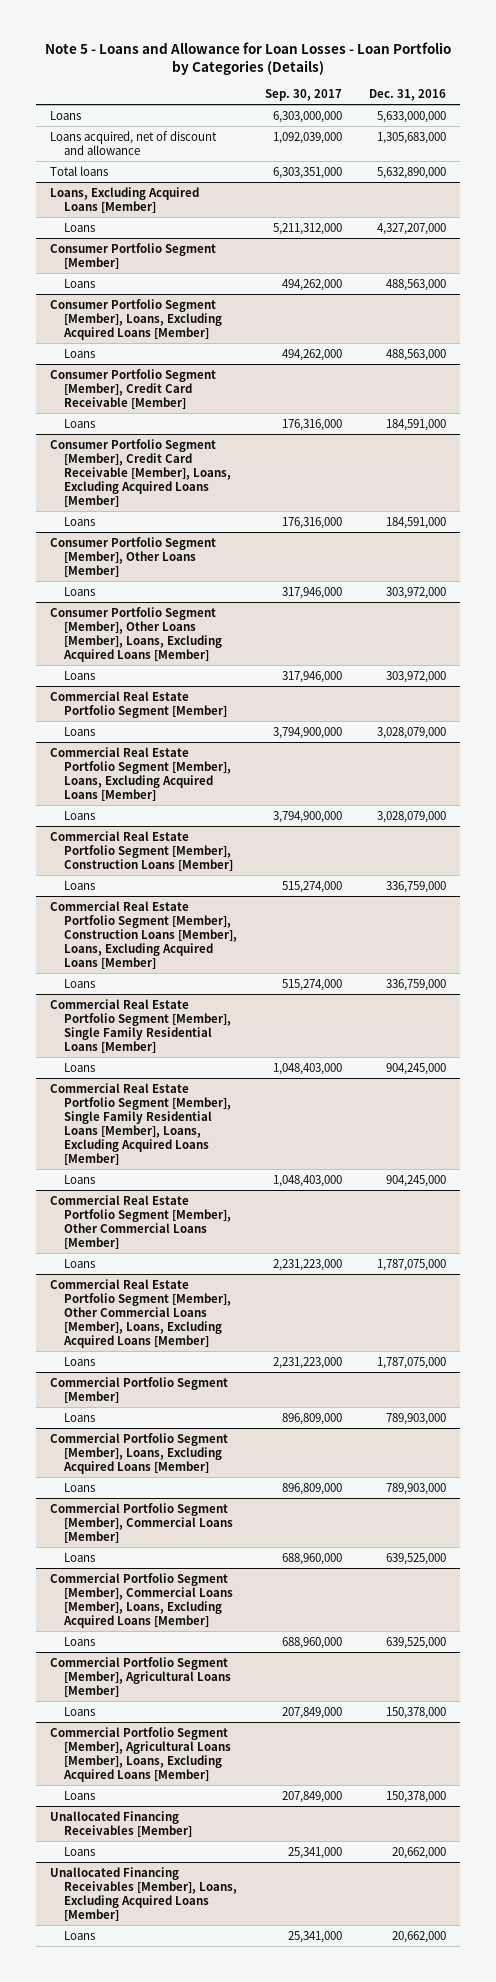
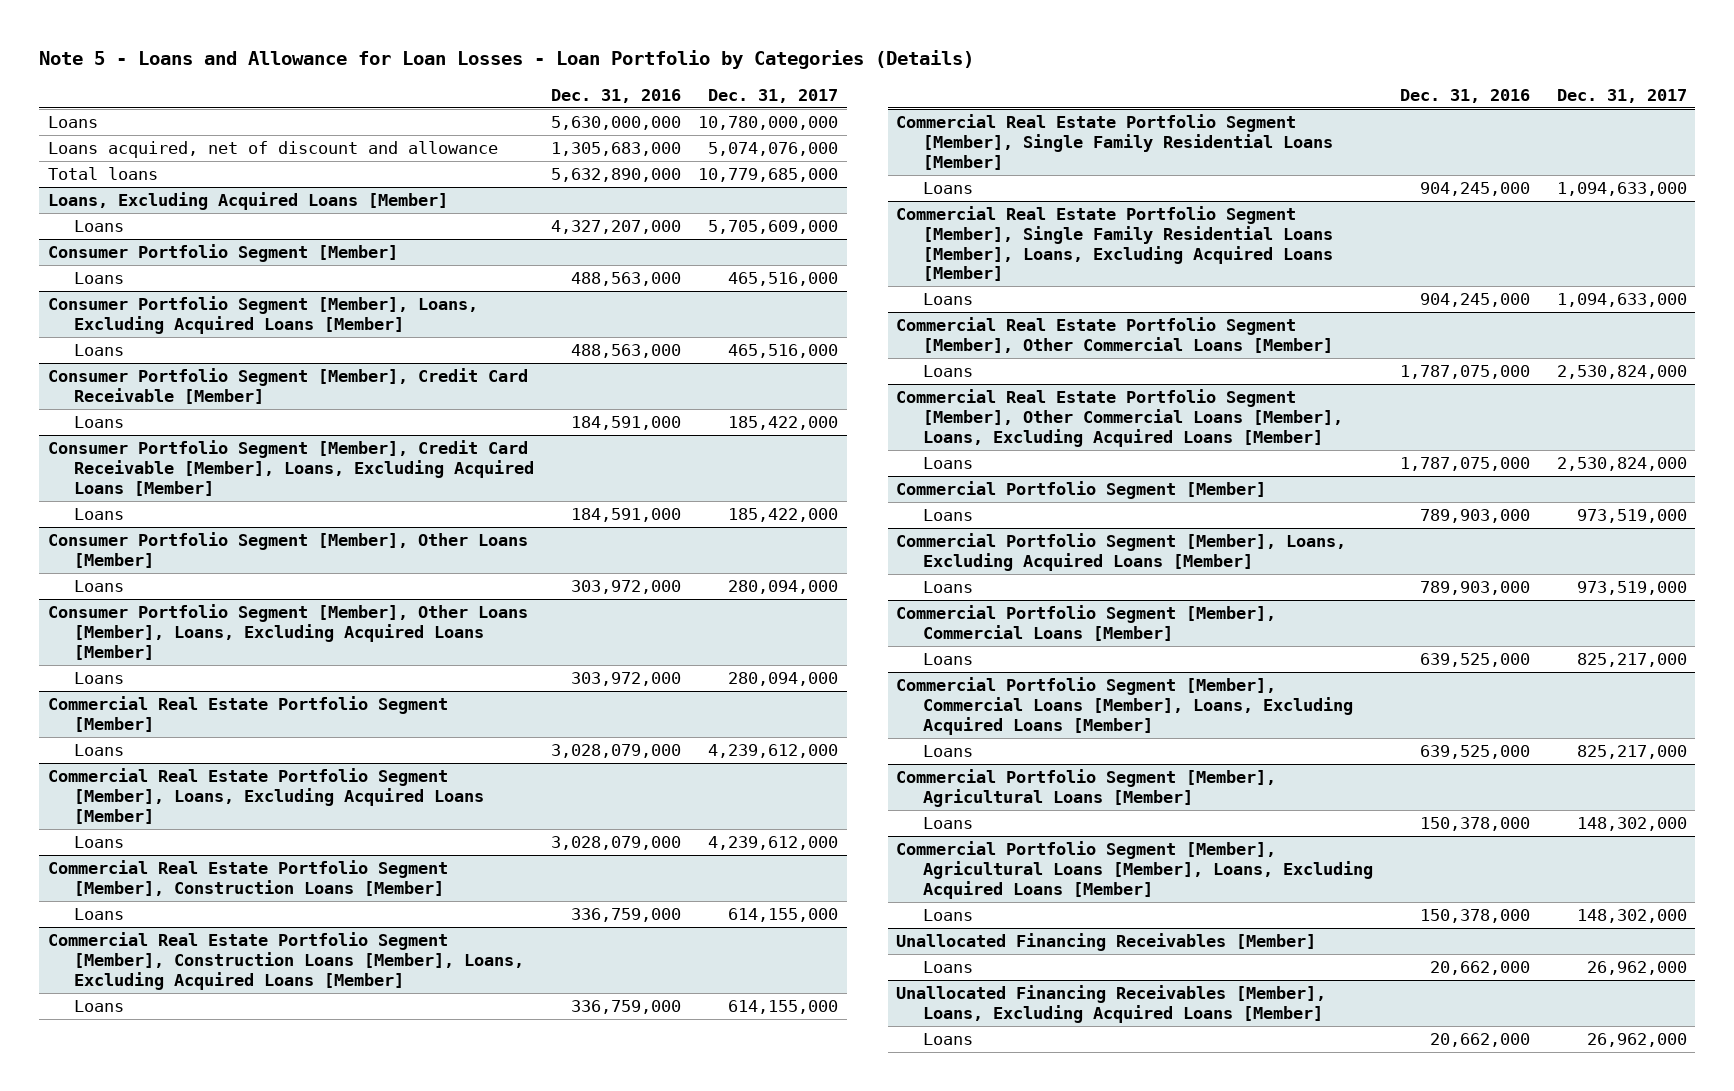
[264,89,342,102] Sep. 30, 2017 -> none
none -> [708,88,839,103] Dec. 31, 2017
[377,110,447,123] 5,633,000,000 -> [551,116,682,131] 5,630,000,000

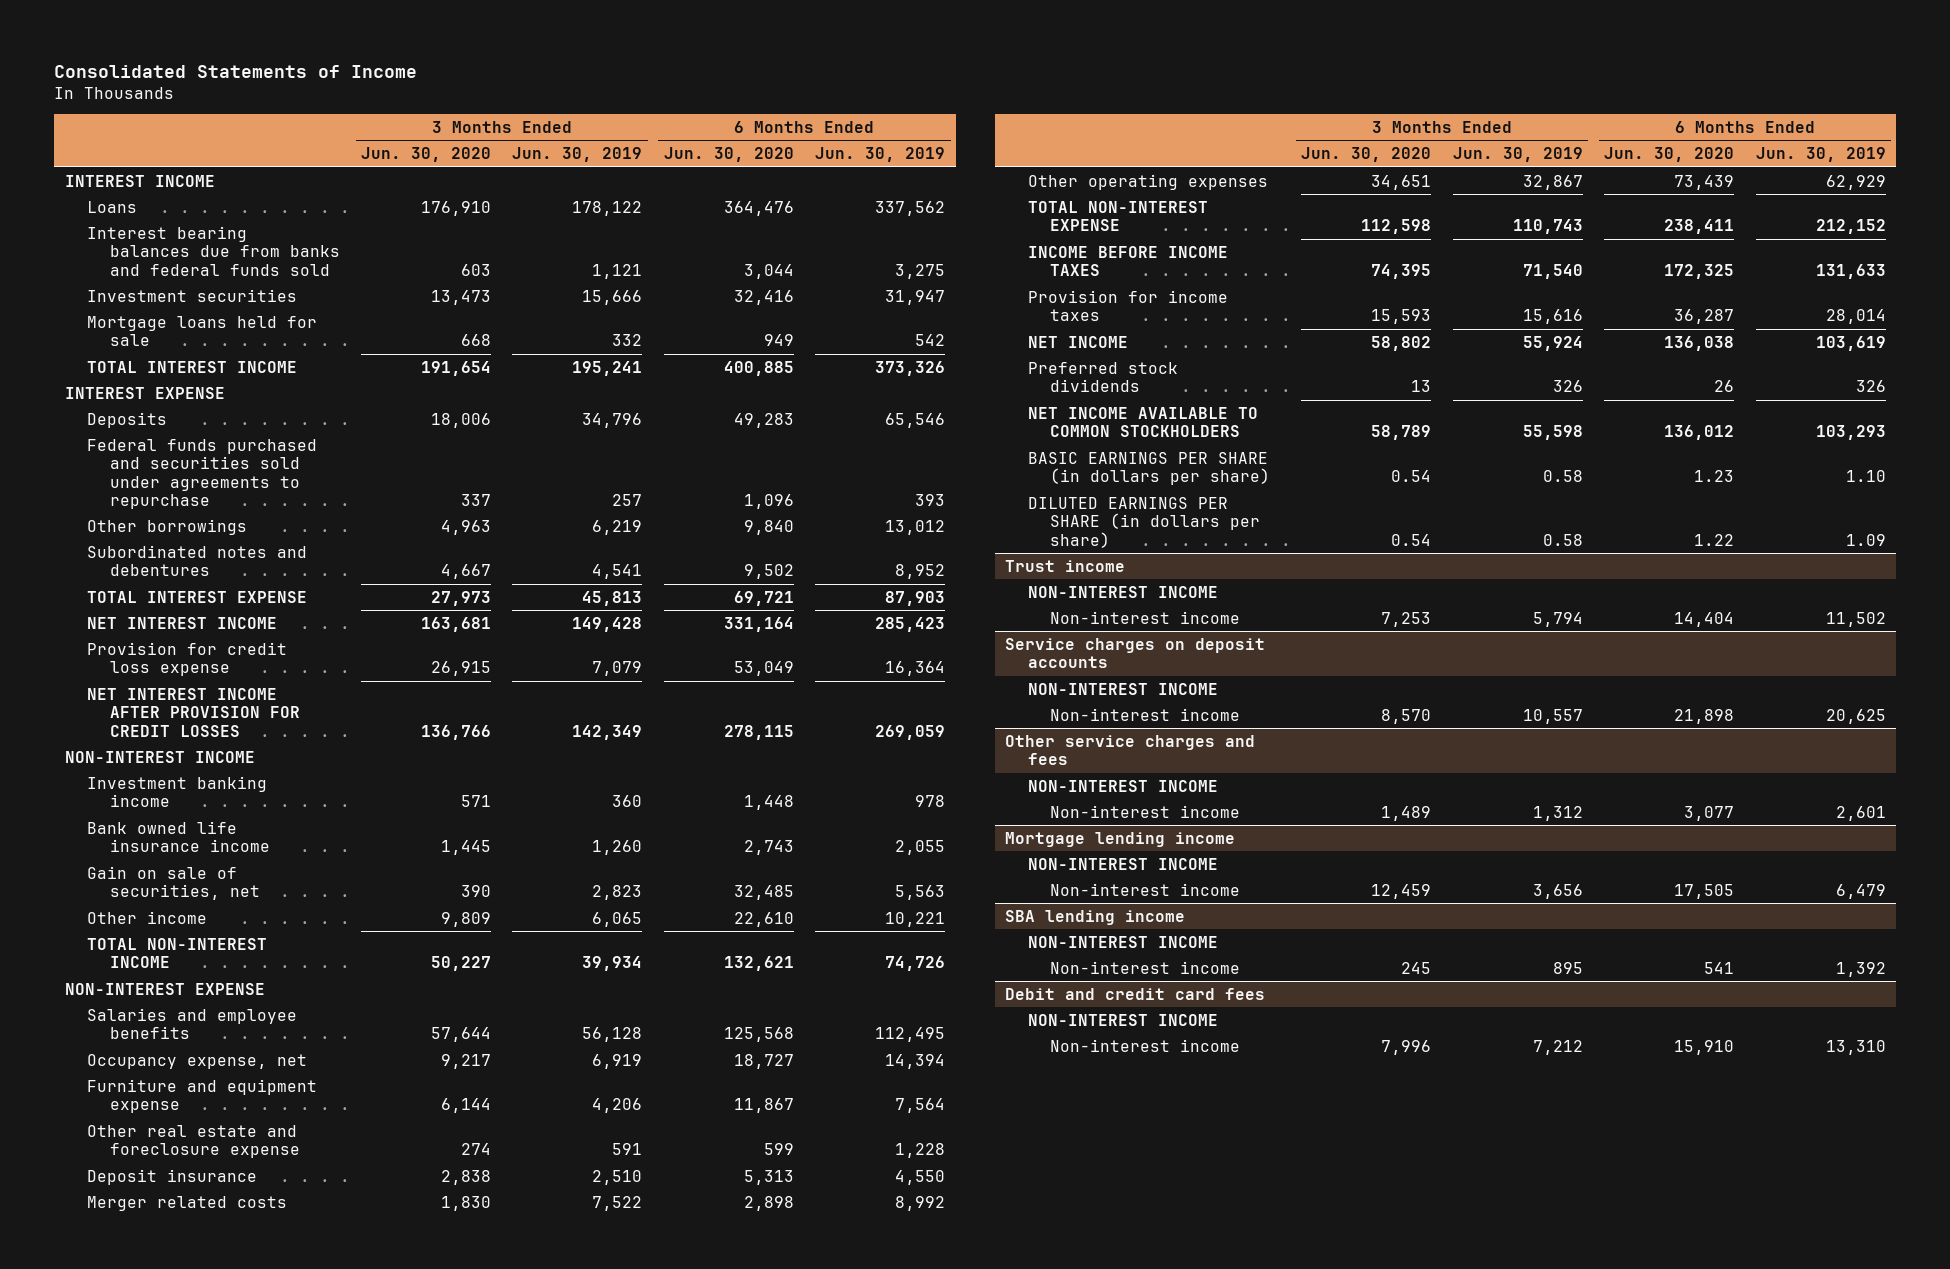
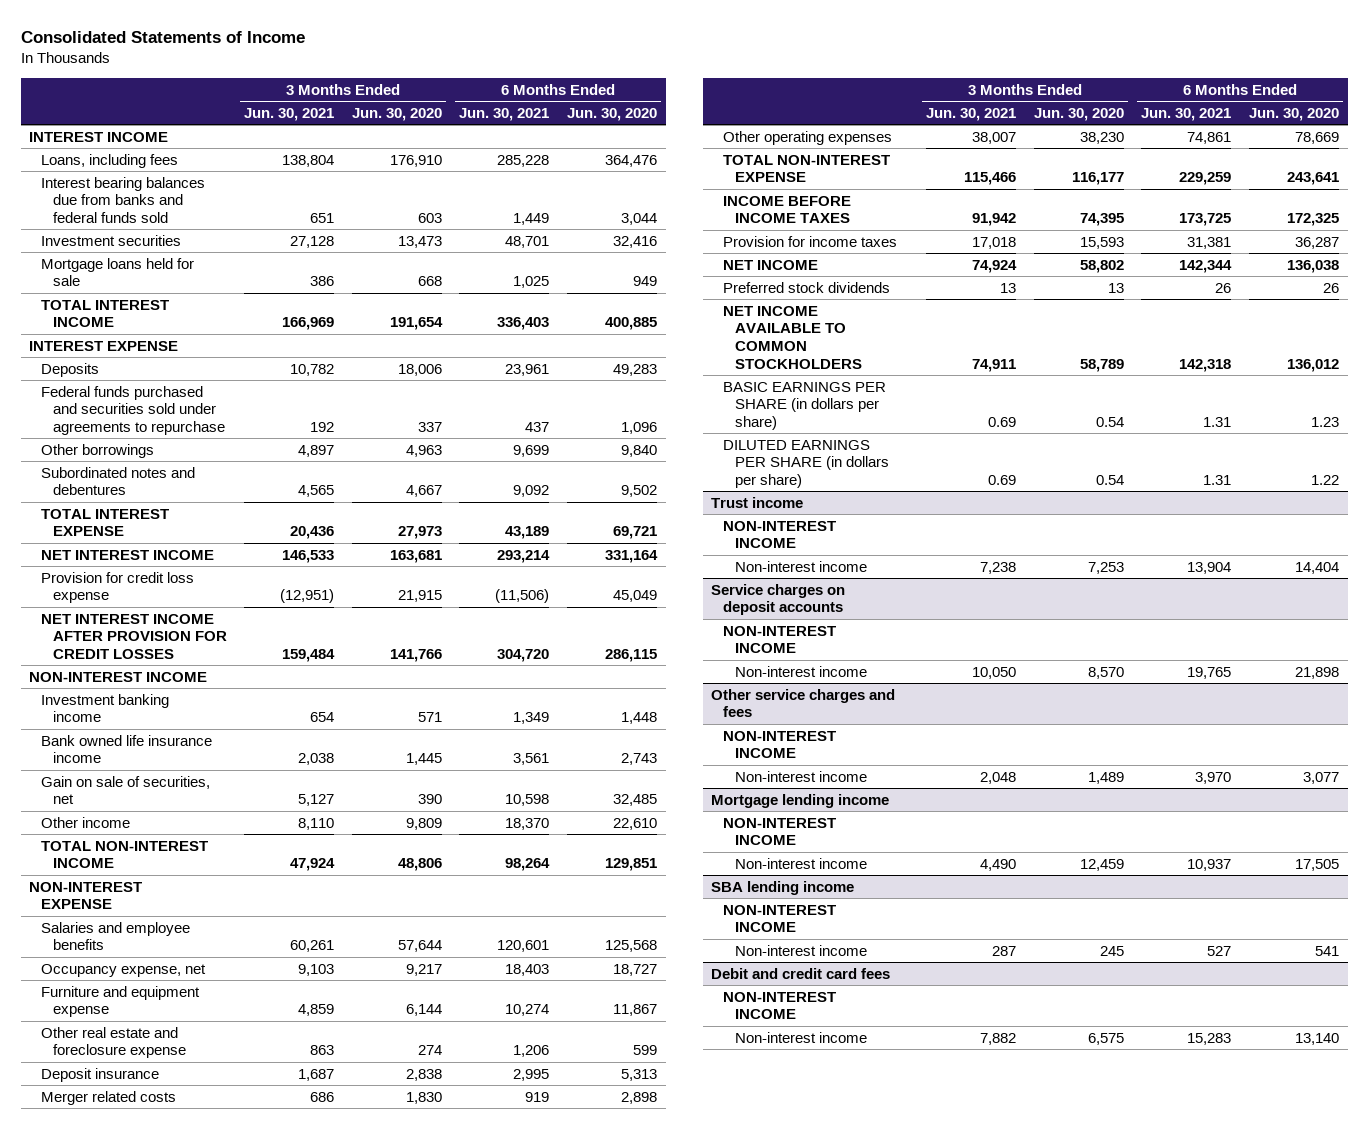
[512,147,643,163] Jun. 30, 2019 -> none
[815,147,946,163] Jun. 30, 2019 -> none
none -> [244,107,335,121] Jun. 30, 2021
none -> [459,107,550,121] Jun. 30, 2021
[87,200,138,213] Loans -> [41,153,179,168] Loans, including fees
[430,661,491,677] 26,915 -> [397,590,442,603] 21,915
[733,661,794,677] 53,049 -> [612,590,657,603] 45,049
[420,724,491,740] 136,766 -> [389,648,442,662] 141,766
[723,724,794,740] 278,115 -> [604,648,657,662] 286,115
[430,956,491,972] 50,227 -> [397,858,442,872] 48,806
[723,956,794,972] 132,621 -> [604,858,657,872] 129,851
[1371,174,1432,190] 34,651 -> [1079,131,1124,144] 38,230
[1674,174,1735,190] 73,439 -> [1294,131,1339,144] 78,669
[1361,219,1432,235] 112,598 -> [1071,172,1124,186] 116,177
[1664,219,1735,235] 238,411 -> [1286,172,1339,186] 243,641
[1381,1039,1432,1055] 7,996 -> [1087,1032,1124,1045] 6,575
[1674,1039,1735,1055] 15,910 -> [1294,1032,1339,1045] 13,140

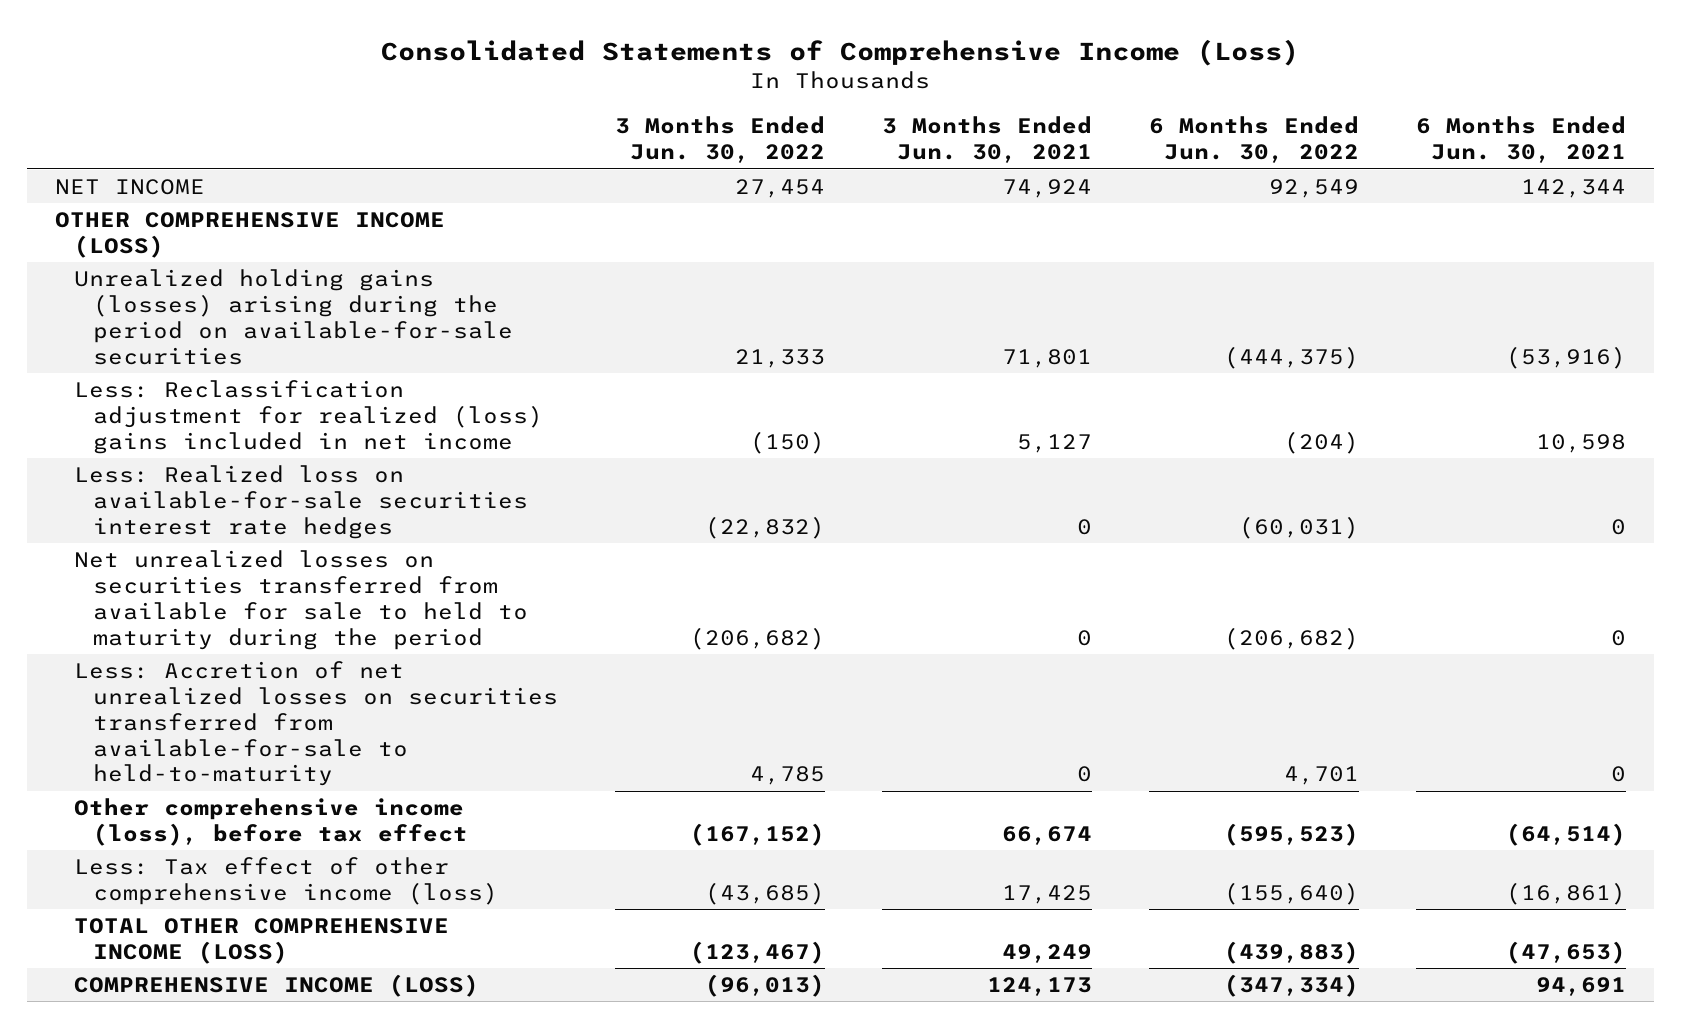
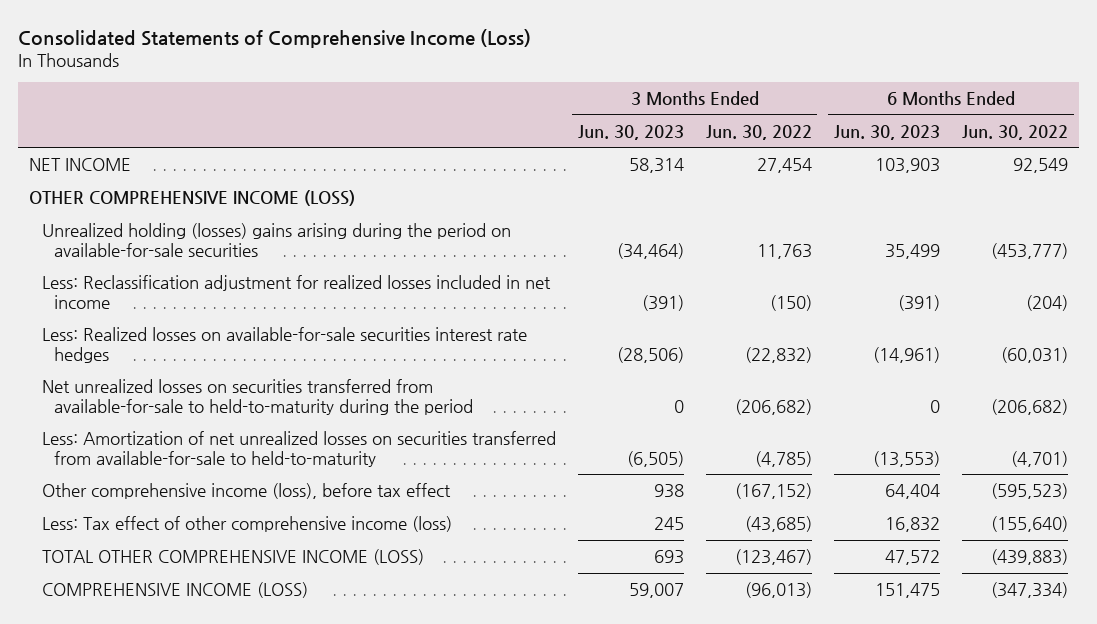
[881,116,1092,164] 3 Months Ended Jun. 30, 2021 -> none
[1415,116,1626,164] 6 Months Ended Jun. 30, 2021 -> none
none -> [577,124,684,140] Jun. 30, 2023
none -> [833,124,940,140] Jun. 30, 2023
[74,269,513,365] Unrealized holding gains (losses) arising during the period on available-for-sale securities -> [41,223,511,257] Unrealized holding (losses) gains arising during the period on available-for-sale securities
[734,348,825,368] 21,333 -> [756,243,812,259] 11,763
[1223,345,1359,369] (444,375) -> [991,242,1069,259] (453,777)
[74,380,543,454] Less: Reclassification adjustment for realized (loss) gains included in net income -> [41,275,551,309] Less: Reclassification adjustment for realized losses included in net income
[74,465,528,539] Less: Realized loss on available-for-sale securities interest rate hedges -> [41,327,527,363] Less: Realized losses on available-for-sale securities interest rate hedges
[74,550,528,650] Net unrealized losses on securities transferred from available for sale to held to maturity during the period -> [41,379,474,415] Net unrealized losses on securities transferred from available-for-sale to held-to-maturity during the period
[74,661,558,787] Less: Accretion of net unrealized losses on securities transferred from available-for-sale to held-to-maturity -> [41,431,556,467] Less: Amortization of net unrealized losses on securities transferred from available-for-sale to held-to-maturity
[749,766,825,786] 4,785 -> [754,450,812,467] (4,785)
[1283,766,1359,786] 4,701 -> [1011,450,1069,467] (4,701)

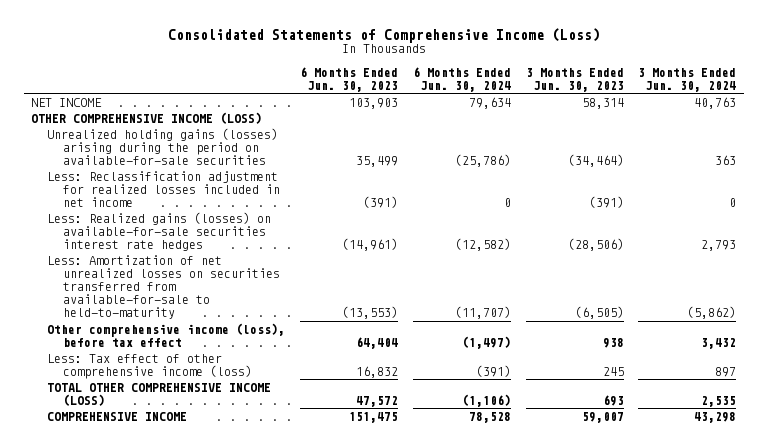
[705,124,812,140] Jun. 30, 2022 -> none
[962,124,1069,140] Jun. 30, 2022 -> none
none -> [412,66,511,92] 6 Months Ended Jun. 30, 2024
none -> [638,67,737,92] 3 Months Ended Jun. 30, 2024
[41,223,511,257] Unrealized holding (losses) gains arising during the period on available-for-sale securities -> [47,127,279,165] Unrealized holding gains (losses) arising during the period on available-for-sale securities
[41,379,474,415] Net unrealized losses on securities transferred from available-for-sale to held-to-maturity during the period -> none
[41,327,527,363] Less: Realized losses on available-for-sale securities interest rate hedges -> [47,211,272,251] Less: Realized gains (losses) on available-for-sale securities interest rate hedges
[41,582,308,599] COMPREHENSIVE INCOME (LOSS) -> [47,411,188,421] COMPREHENSIVE INCOME

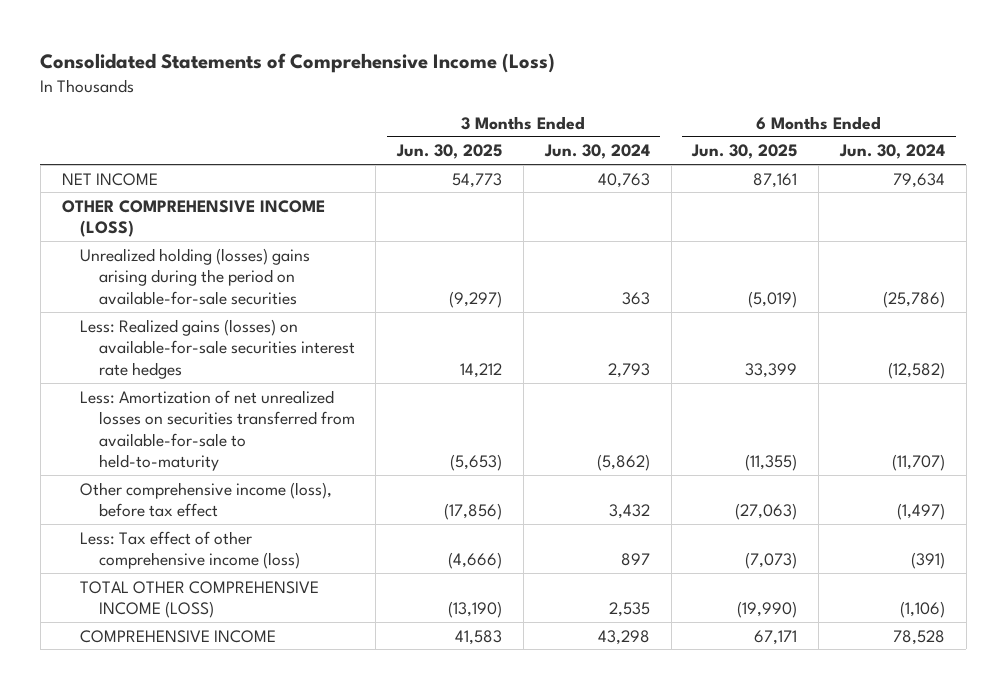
[299,66,398,92] 6 Months Ended Jun. 30, 2023 -> none
[525,67,624,92] 3 Months Ended Jun. 30, 2023 -> none
none -> [396,144,503,160] Jun. 30, 2025
none -> [691,144,798,160] Jun. 30, 2025
[47,170,280,207] Less: Reclassification adjustment for realized losses included in net income -> none
[47,127,279,165] Unrealized holding gains (losses) arising during the period on available-for-sale securities -> [80,247,311,305] Unrealized holding (losses) gains arising during the period on available-for-sale securities

